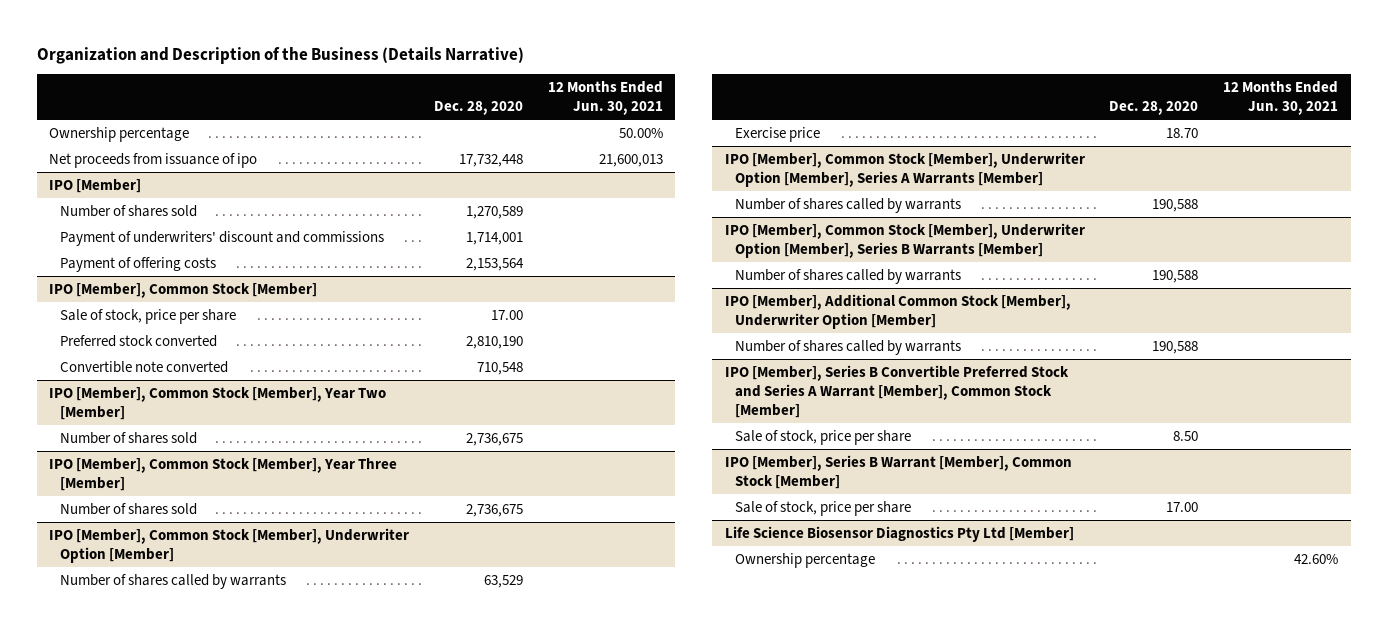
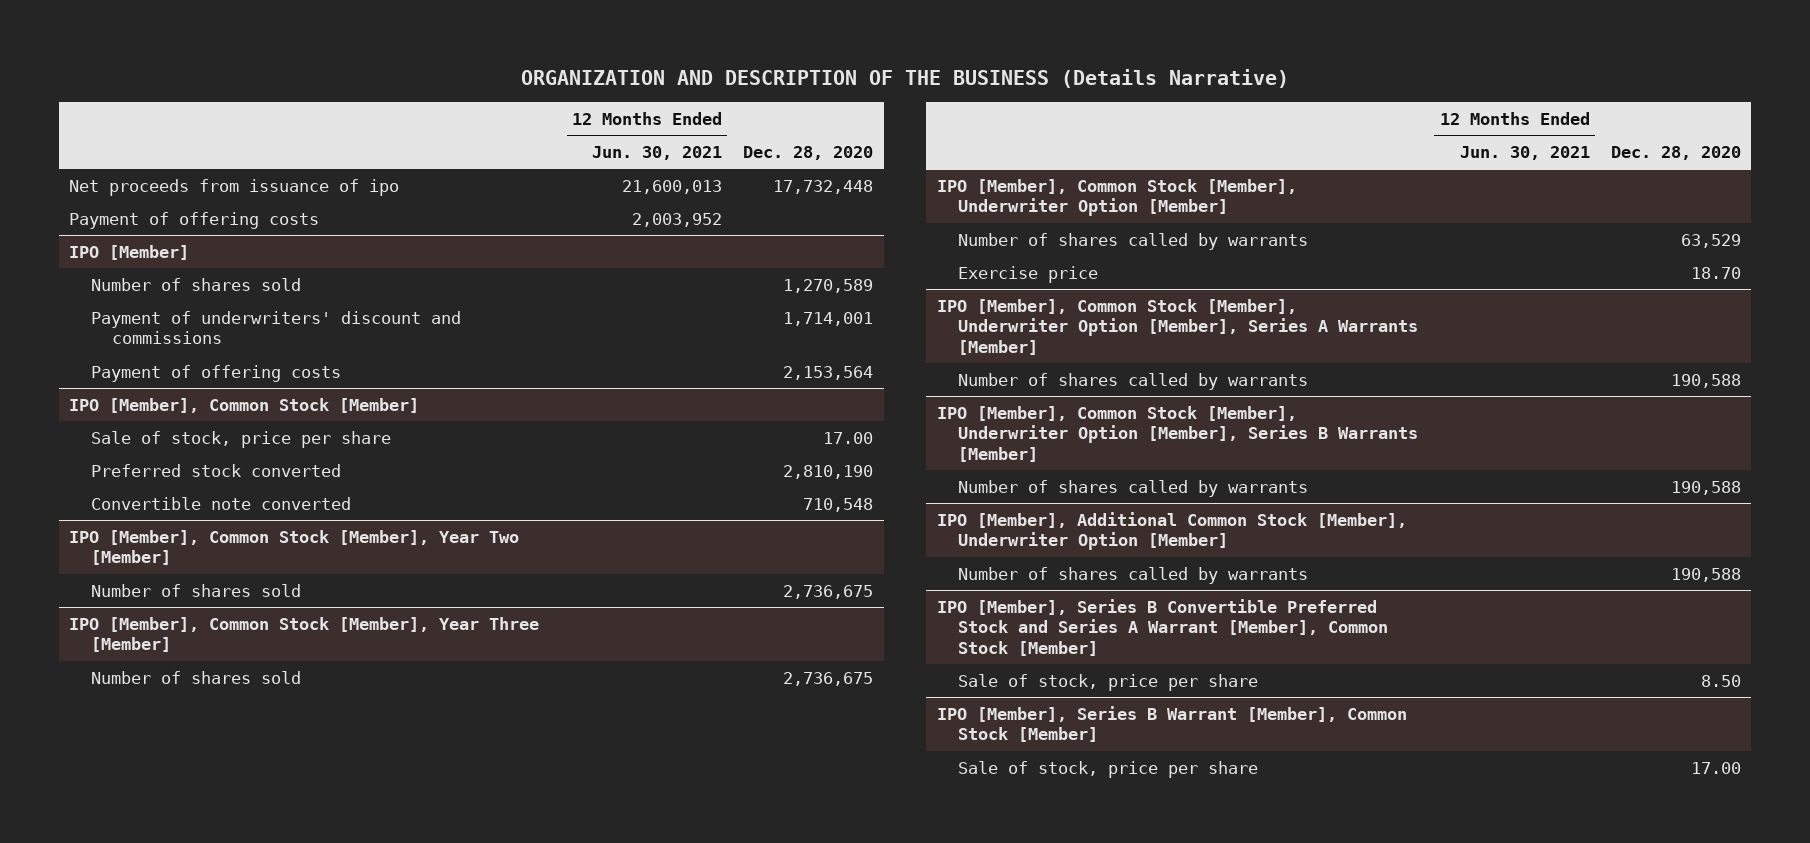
[36,46,524,64] Organization and Description of the Business (Details Narrative) -> [520,68,1289,88] ORGANIZATION AND DESCRIPTION OF THE BUSINESS (Details Narrative)
[49,126,190,142] Ownership percentage -> none
none -> [69,211,320,229] Payment of offering costs
[724,525,1074,542] Life Science Biosensor Diagnostics Pty Ltd [Member] -> none
[735,552,876,568] Ownership percentage -> none

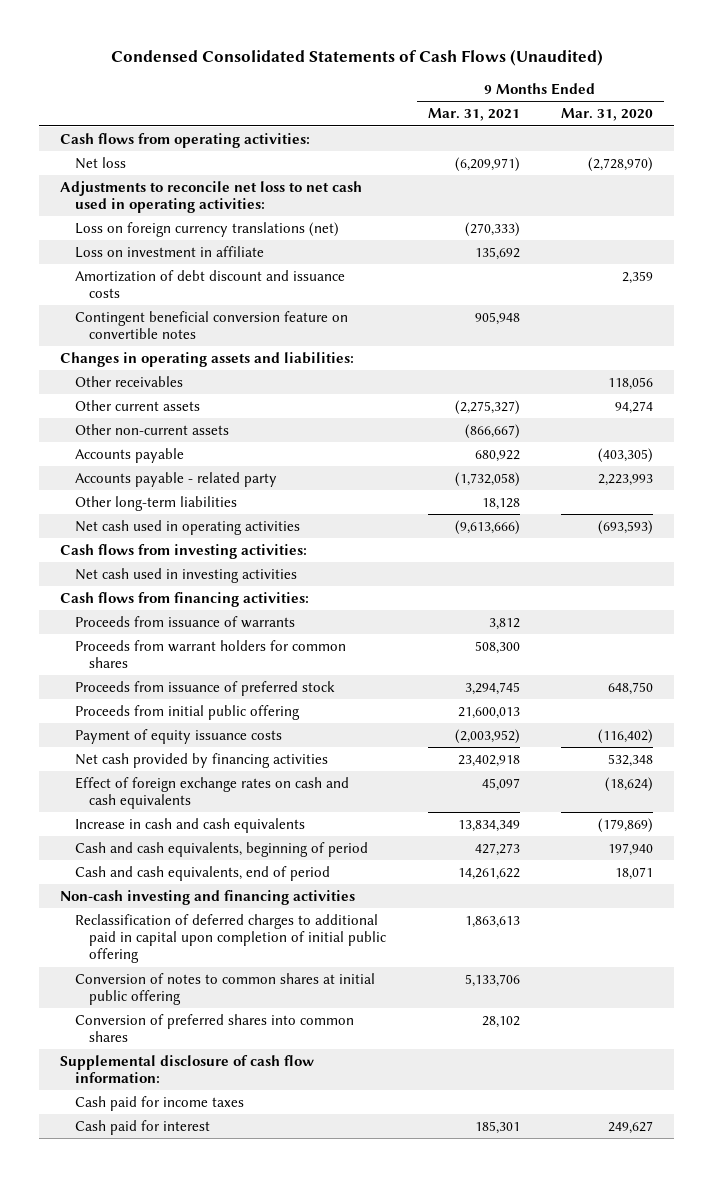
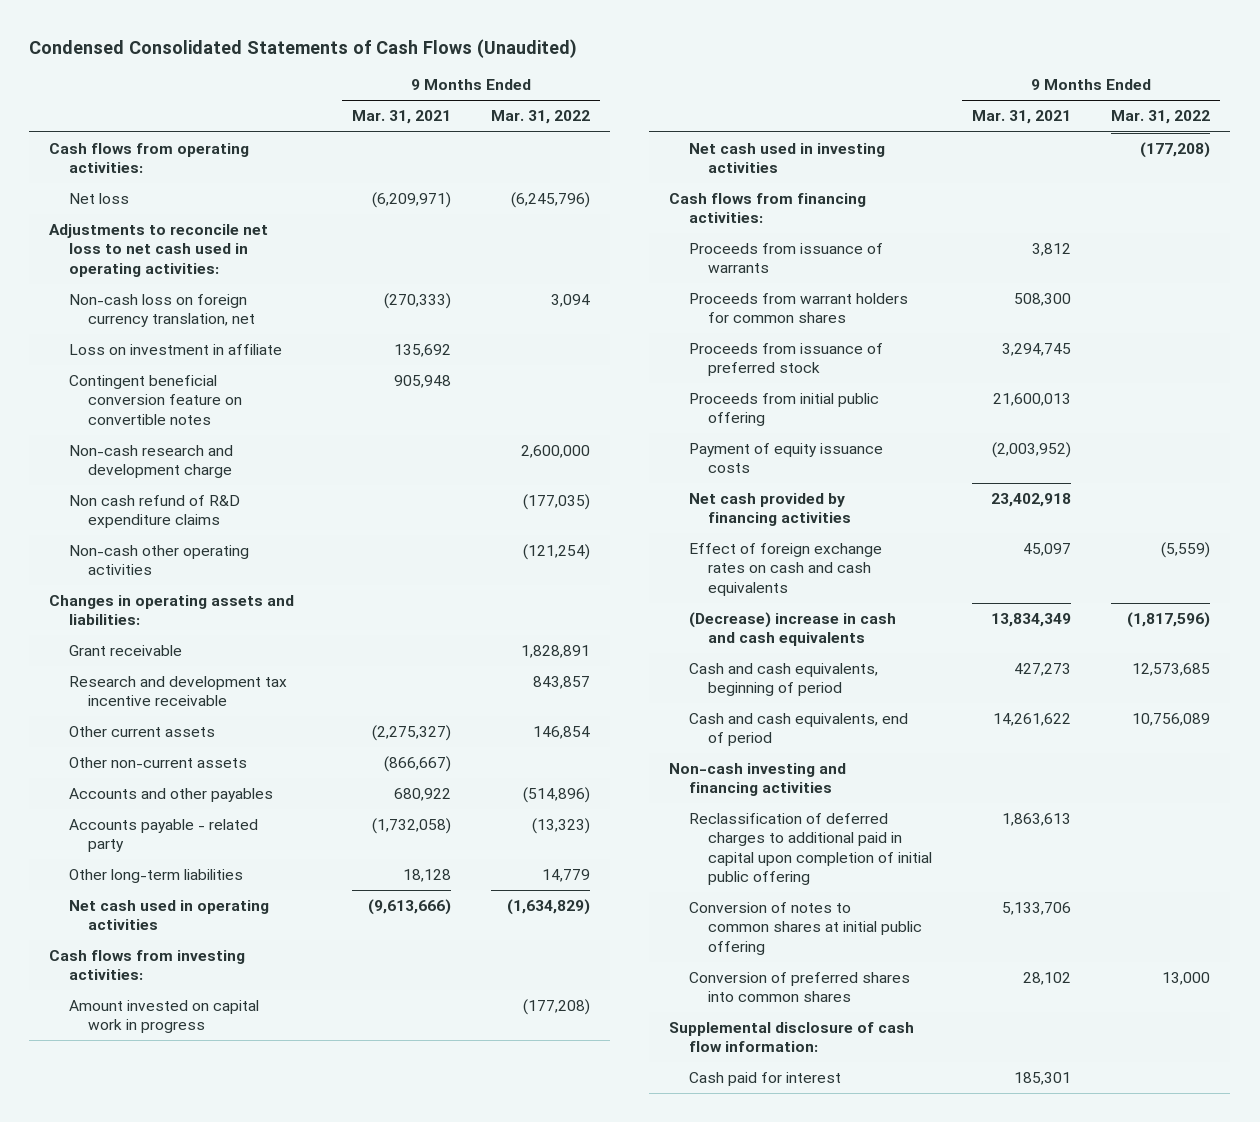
[561,108,654,122] Mar. 31, 2020 -> none
none -> [491,110,591,125] Mar. 31, 2022
[74,221,339,237] Loss on foreign currency translations (net) -> [68,294,256,328] Non-cash loss on foreign currency translation, net
[74,269,345,299] Amortization of debt discount and issuance costs -> none
none -> [68,445,233,479] Non-cash research and development charge
none -> [68,495,240,529] Non cash refund of R&D expenditure claims
none -> [68,545,249,576] Non-cash other operating activities
[74,375,183,387] Other receivables -> none
none -> [68,645,182,657] Grant receivable
none -> [68,676,287,707] Research and development tax incentive receivable
[74,447,184,463] Accounts payable -> [68,788,273,803] Accounts and other payables
none -> [68,1000,259,1034] Amount invested on capital work in progress
[74,817,305,833] Increase in cash and cash equivalents -> [688,612,896,647] (Decrease) increase in cash and cash equivalents
[74,1095,244,1111] Cash paid for income taxes -> none

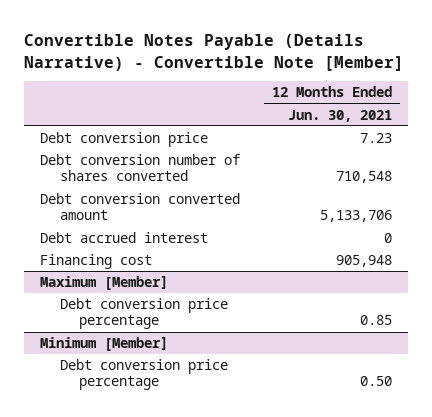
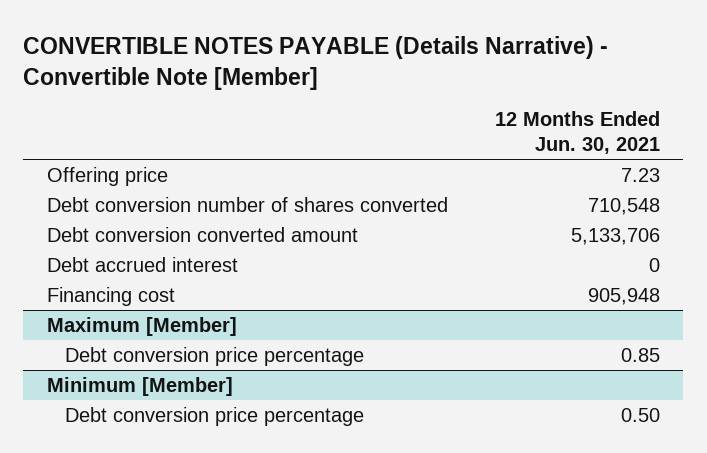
[24,33,405,71] Convertible Notes Payable (Details Narrative) - Convertible Note [Member] -> [23,36,609,90] CONVERTIBLE NOTES PAYABLE (Details Narrative) - Convertible Note [Member]
[40,132,209,148] Debt conversion price -> [46,166,168,186] Offering price

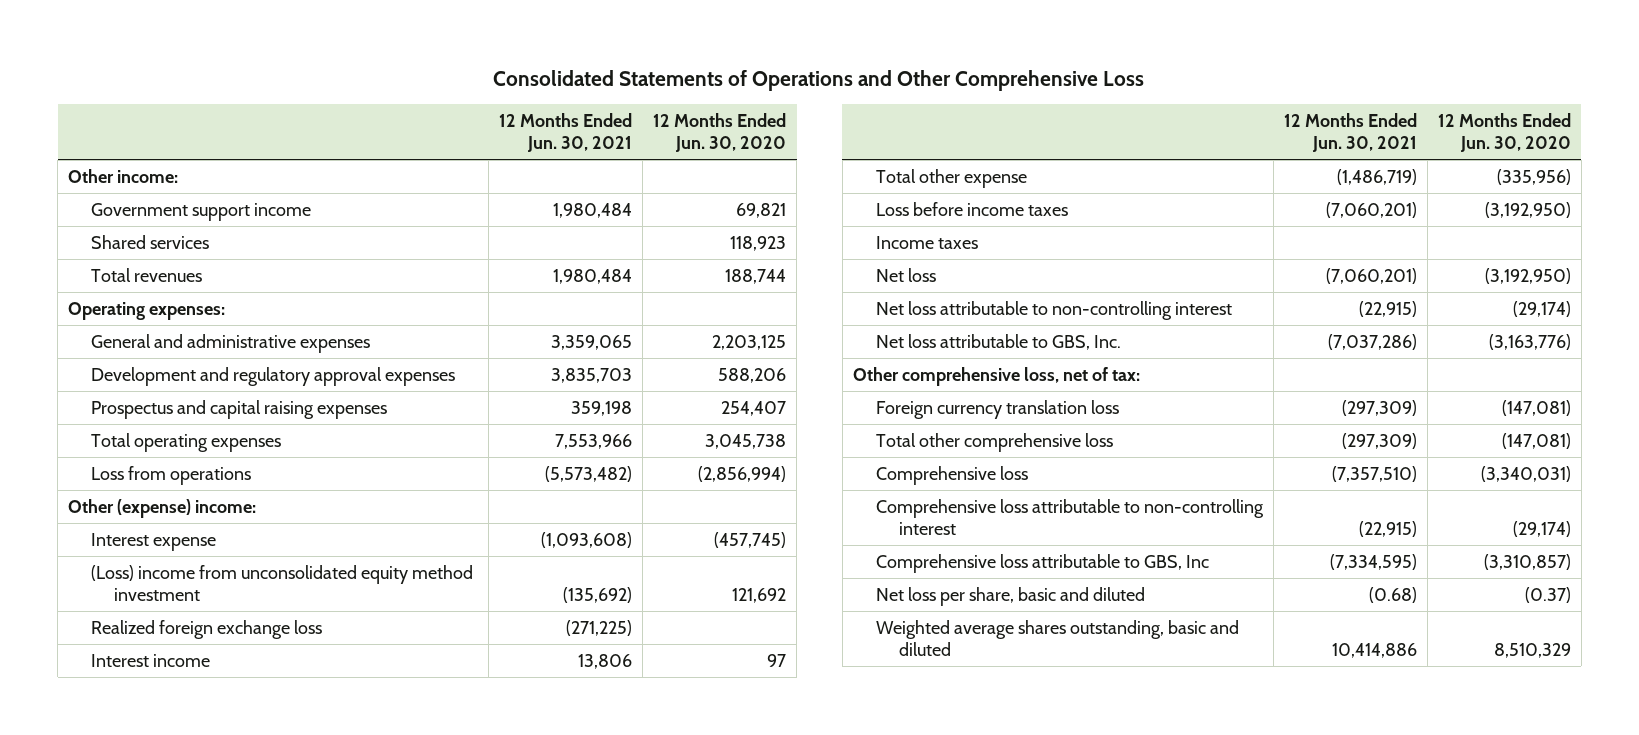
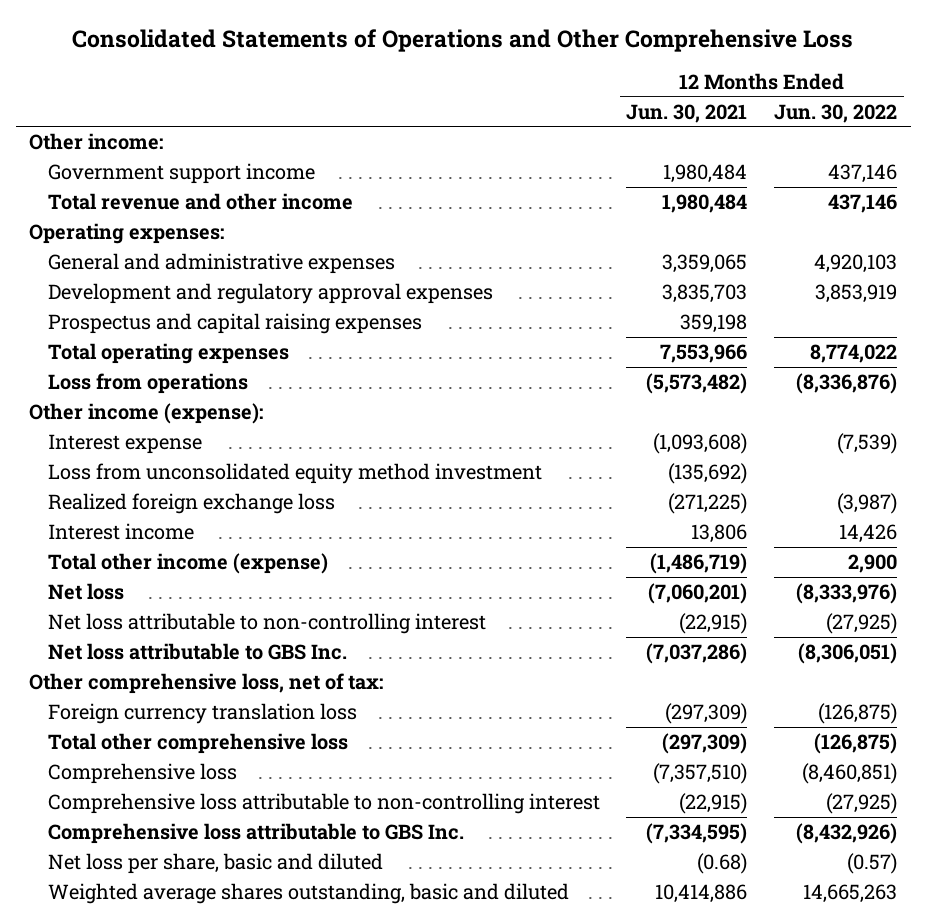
[653,112,787,153] 12 Months Ended Jun. 30, 2020 -> none
none -> [774,103,898,123] Jun. 30, 2022
[91,234,210,249] Shared services -> none
[91,267,203,282] Total revenues -> [47,193,353,211] Total revenue and other income
[68,498,257,518] Other (expense) income: -> [29,403,264,425] Other income (expense):
[91,564,474,602] (Loss) income from unconsolidated equity method investment -> [47,463,542,485] Loss from unconsolidated equity method investment
[875,201,1068,216] Loss before income taxes -> none
[875,235,978,249] Income taxes -> none
[875,168,1027,188] Total other expense -> [47,553,328,575] Total other income (expense)
[875,333,1121,350] Net loss attributable to GBS, Inc. -> [47,643,347,661] Net loss attributable to GBS Inc.
[875,553,1209,573] Comprehensive loss attributable to GBS, Inc -> [47,823,464,845] Comprehensive loss attributable to GBS Inc.

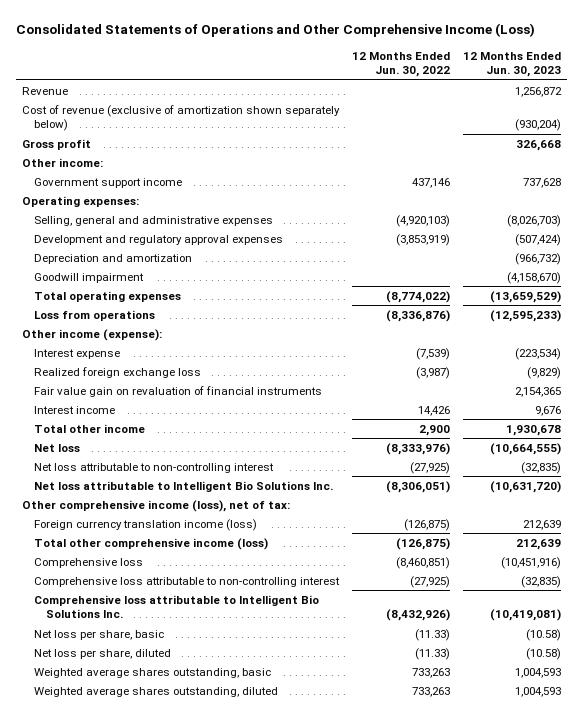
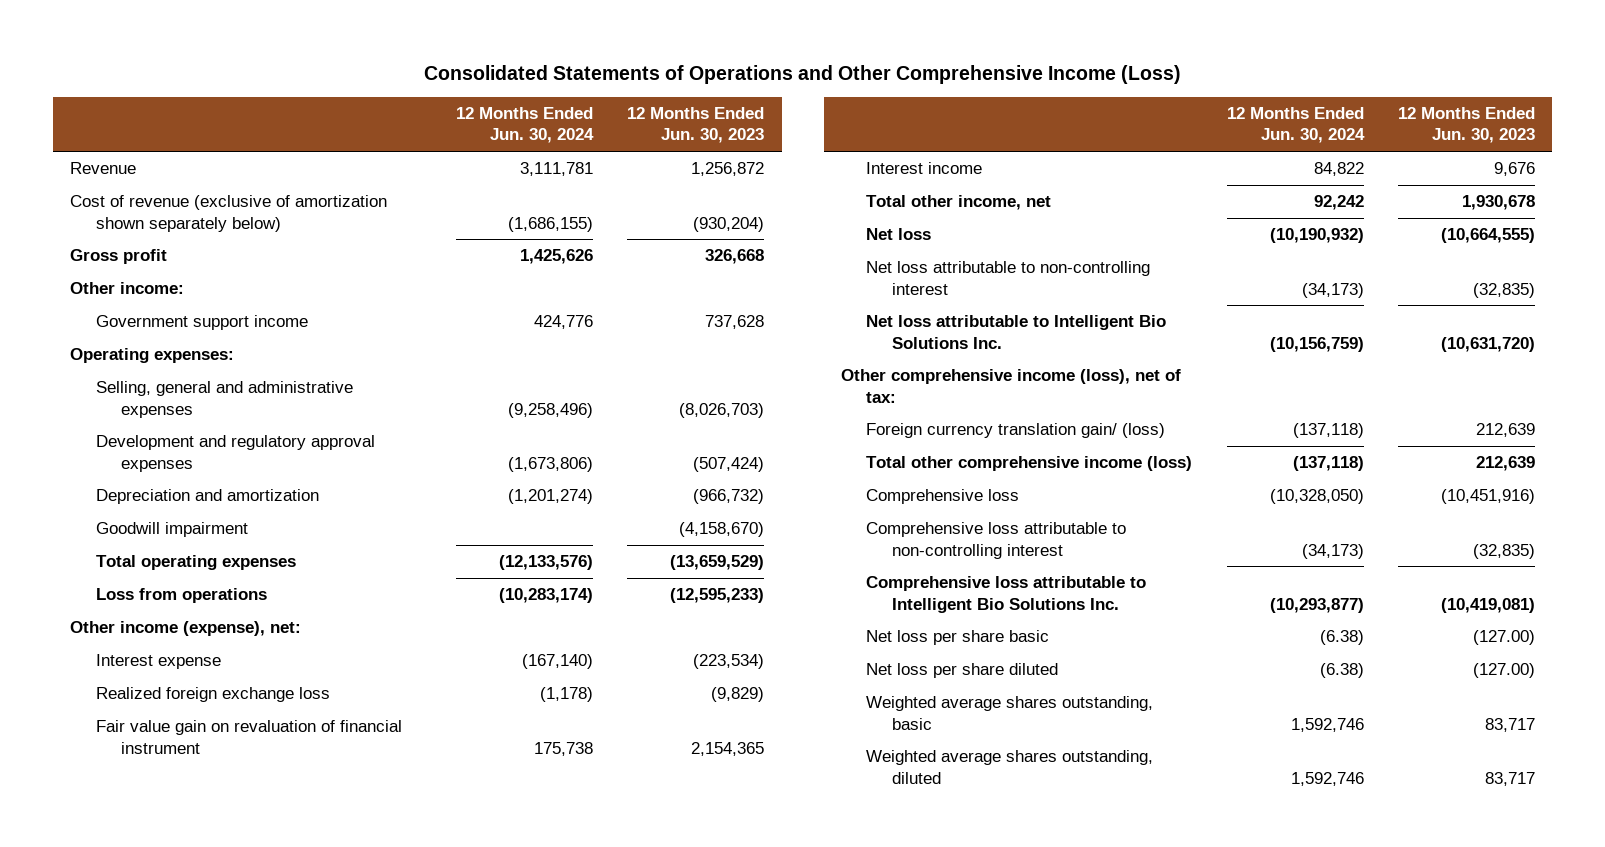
[352,51,451,78] 12 Months Ended Jun. 30, 2022 -> none
none -> [456,107,595,144] 12 Months Ended Jun. 30, 2024
[22,328,163,341] Other income (expense): -> [70,621,302,637] Other income (expense), net:
[34,385,323,397] Fair value gain on revaluation of financial instruments -> [95,720,402,754] Fair value gain on revaluation of financial instrument
[34,423,146,433] Total other income -> [866,195,1052,211] Total other income, net
[34,518,258,531] Foreign currency translation income (loss) -> [866,423,1166,439] Foreign currency translation gain/ (loss)
[34,629,165,640] Net loss per share, basic -> [866,630,1050,646] Net loss per share basic
[525,628,561,641] (10.58) -> [1472,630,1535,646] (127.00)
[34,648,172,659] Net loss per share, diluted -> [866,663,1059,679] Net loss per share diluted
[525,647,561,660] (10.58) -> [1472,663,1535,679] (127.00)
[514,667,561,678] 1,004,593 -> [1484,717,1535,732] 83,717
[514,686,561,697] 1,004,593 -> [1484,771,1535,786] 83,717

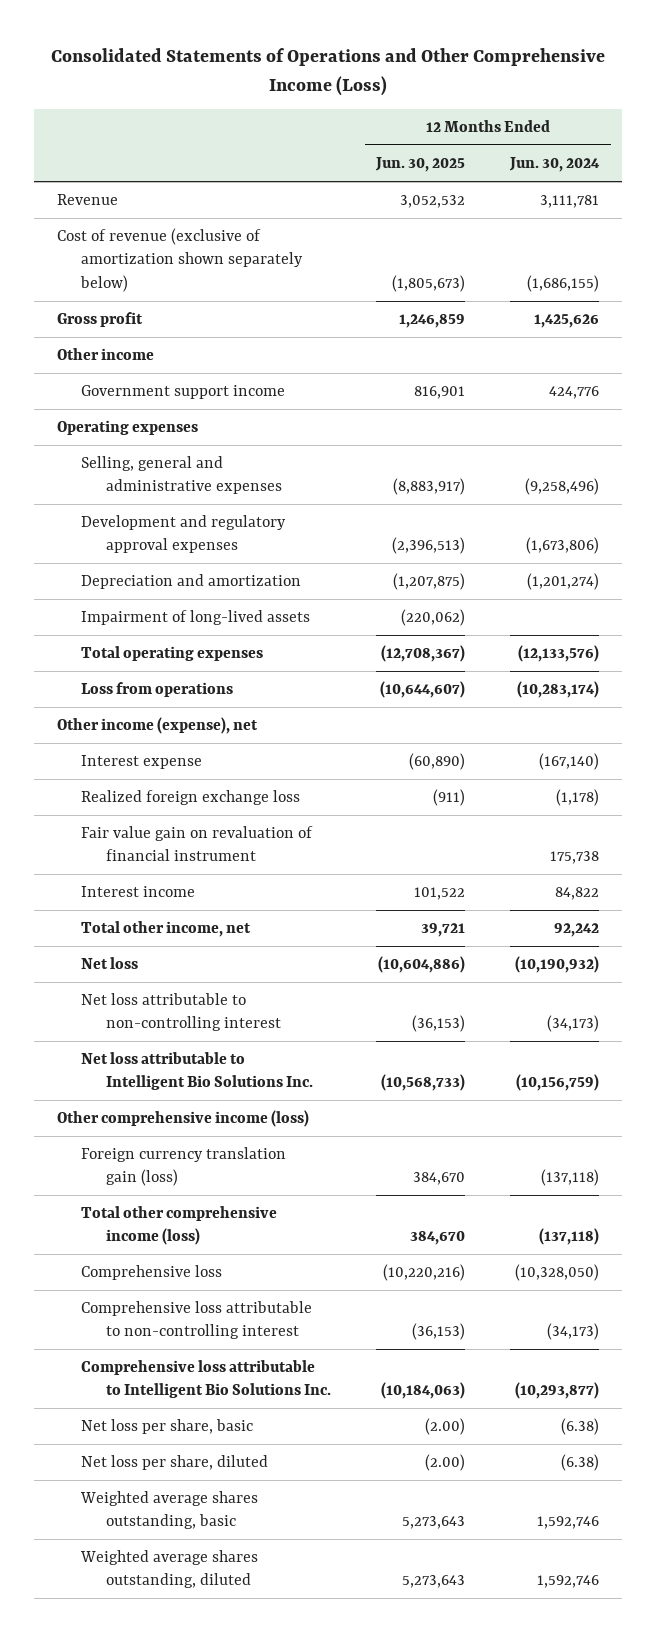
[627,107,765,144] 12 Months Ended Jun. 30, 2023 -> none
none -> [375,157,466,173] Jun. 30, 2025
[70,282,185,295] Other income: -> [57,348,155,361] Other income
[70,348,235,364] Operating expenses: -> [57,420,199,436] Operating expenses
[95,522,248,538] Goodwill impairment -> none
none -> [81,610,311,626] Impairment of long-lived assets
[70,621,302,637] Other income (expense), net: -> [57,717,259,735] Other income (expense), net
[841,369,1182,403] Other comprehensive income (loss), net of tax: -> [57,1110,310,1128] Other comprehensive income (loss)
[866,423,1166,439] Foreign currency translation gain/ (loss) -> [81,1147,287,1187] Foreign currency translation gain (loss)
[866,630,1050,646] Net loss per share basic -> [81,1419,254,1435] Net loss per share, basic
[866,663,1059,679] Net loss per share diluted -> [81,1455,269,1471] Net loss per share, diluted

